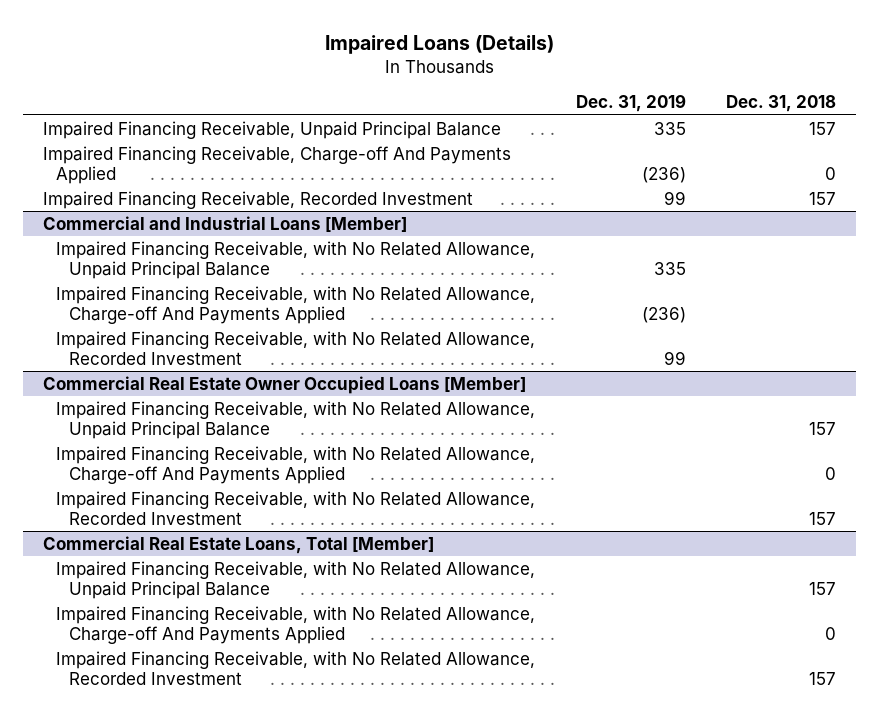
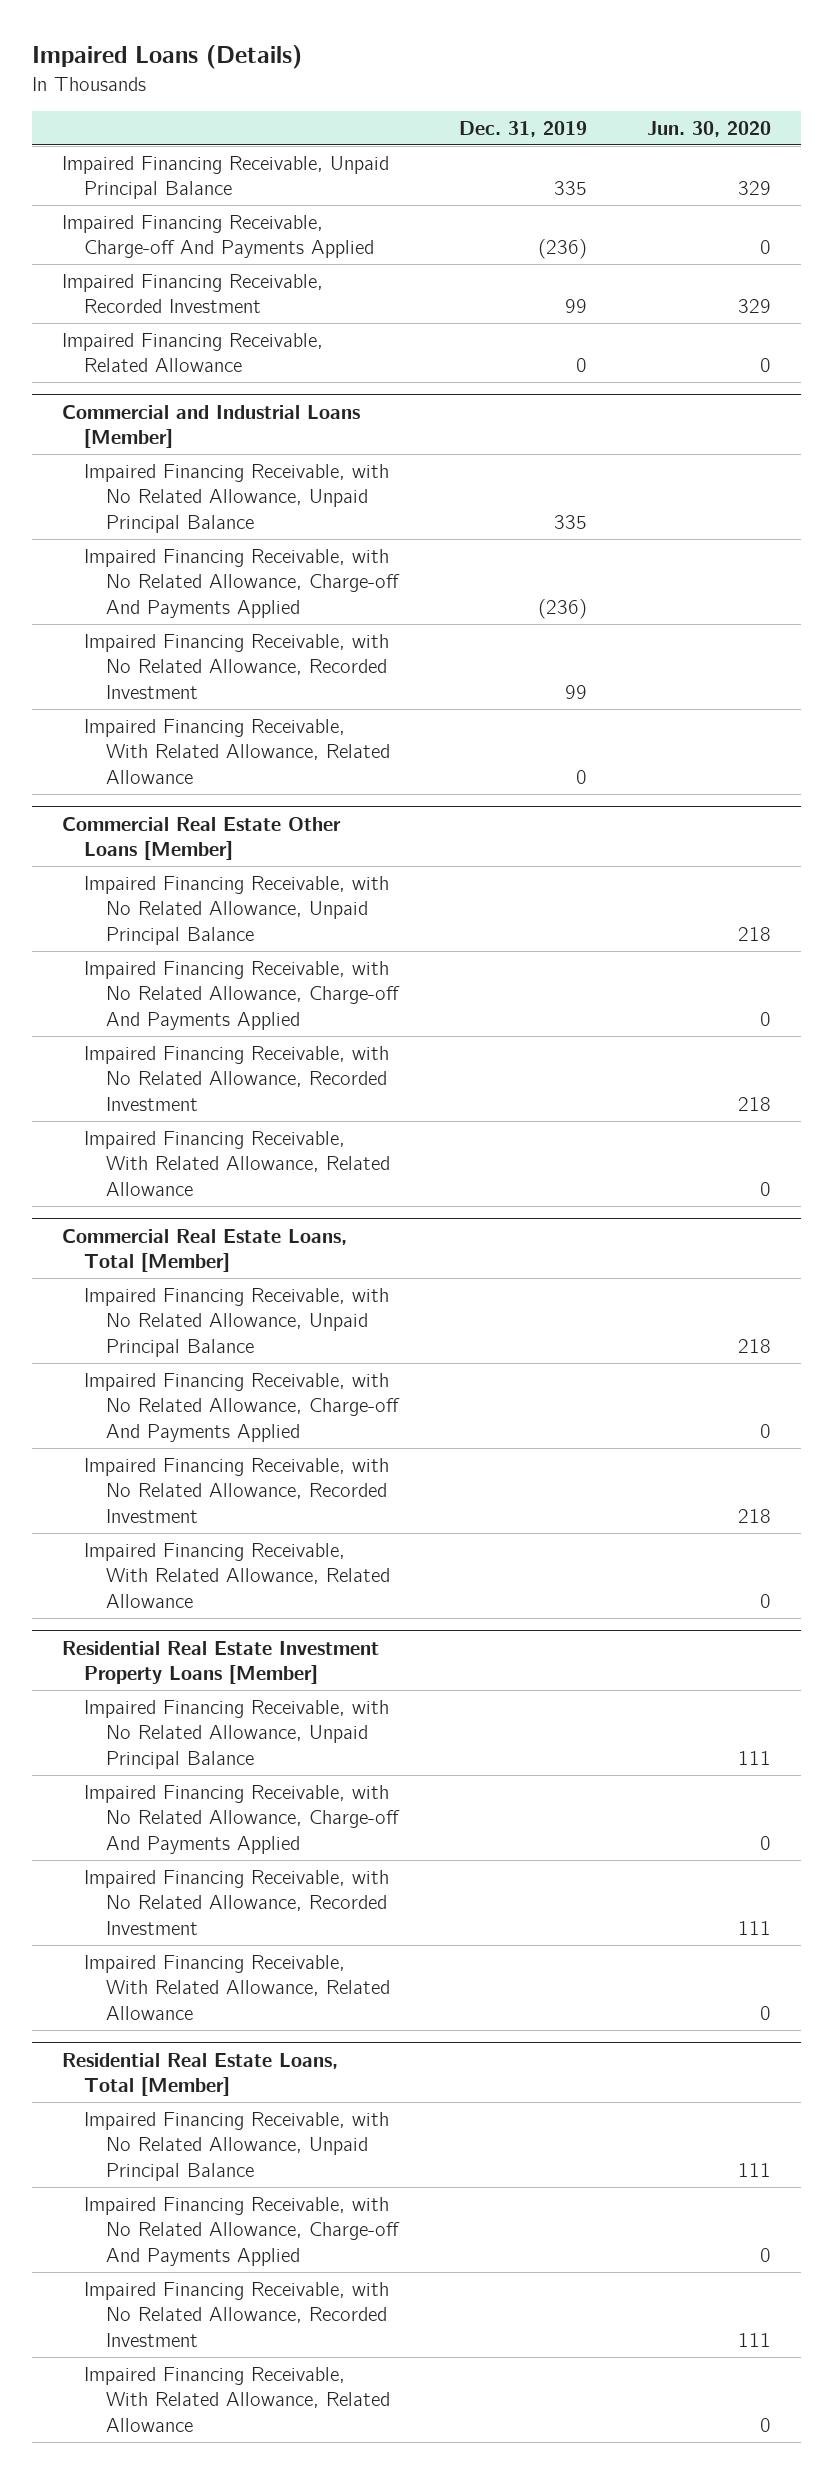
[725,95,836,113] Dec. 31, 2018 -> none
none -> [646,120,771,137] Jun. 30, 2020
none -> [62,332,324,373] Impaired Financing Receivable, Related Allowance
[43,375,527,394] Commercial Real Estate Owner Occupied Loans [Member] -> none
[56,400,536,439] Impaired Financing Receivable, with No Related Allowance, Unpaid Principal Balance -> none
[56,445,536,484] Impaired Financing Receivable, with No Related Allowance, Charge-off And Payments Applied -> none
[56,490,536,525] Impaired Financing Receivable, with No Related Allowance, Recorded Investment -> none
none -> [84,718,391,784] Impaired Financing Receivable, With Related Allowance, Related Allowance
none -> [62,816,342,861] Commercial Real Estate Other Loans [Member]
none -> [84,875,390,945] Impaired Financing Receivable, with No Related Allowance, Unpaid Principal Balance
none -> [84,960,401,1030] Impaired Financing Receivable, with No Related Allowance, Charge-off And Payments Applied
none -> [84,1045,390,1111] Impaired Financing Receivable, with No Related Allowance, Recorded Investment
none -> [84,1130,391,1196] Impaired Financing Receivable, With Related Allowance, Related Allowance
none -> [84,1542,391,1608] Impaired Financing Receivable, With Related Allowance, Related Allowance
none -> [62,1640,380,1685] Residential Real Estate Investment Property Loans [Member]
none -> [84,1699,390,1769] Impaired Financing Receivable, with No Related Allowance, Unpaid Principal Balance
none -> [84,1784,401,1854] Impaired Financing Receivable, with No Related Allowance, Charge-off And Payments Applied
none -> [84,1869,390,1935] Impaired Financing Receivable, with No Related Allowance, Recorded Investment
none -> [84,1954,391,2020] Impaired Financing Receivable, With Related Allowance, Related Allowance
none -> [62,2052,339,2097] Residential Real Estate Loans, Total [Member]
none -> [84,2111,390,2181] Impaired Financing Receivable, with No Related Allowance, Unpaid Principal Balance
none -> [84,2196,401,2266] Impaired Financing Receivable, with No Related Allowance, Charge-off And Payments Applied
none -> [84,2281,390,2347] Impaired Financing Receivable, with No Related Allowance, Recorded Investment
none -> [84,2366,391,2432] Impaired Financing Receivable, With Related Allowance, Related Allowance

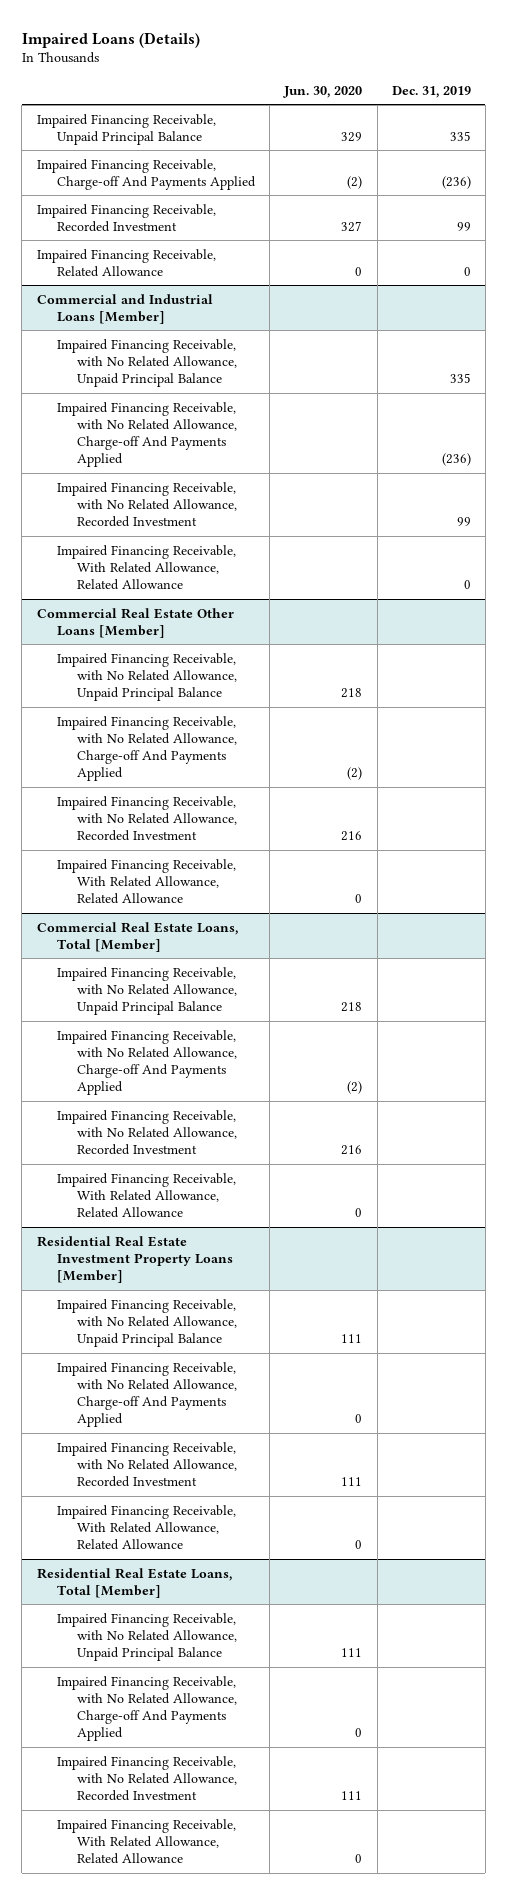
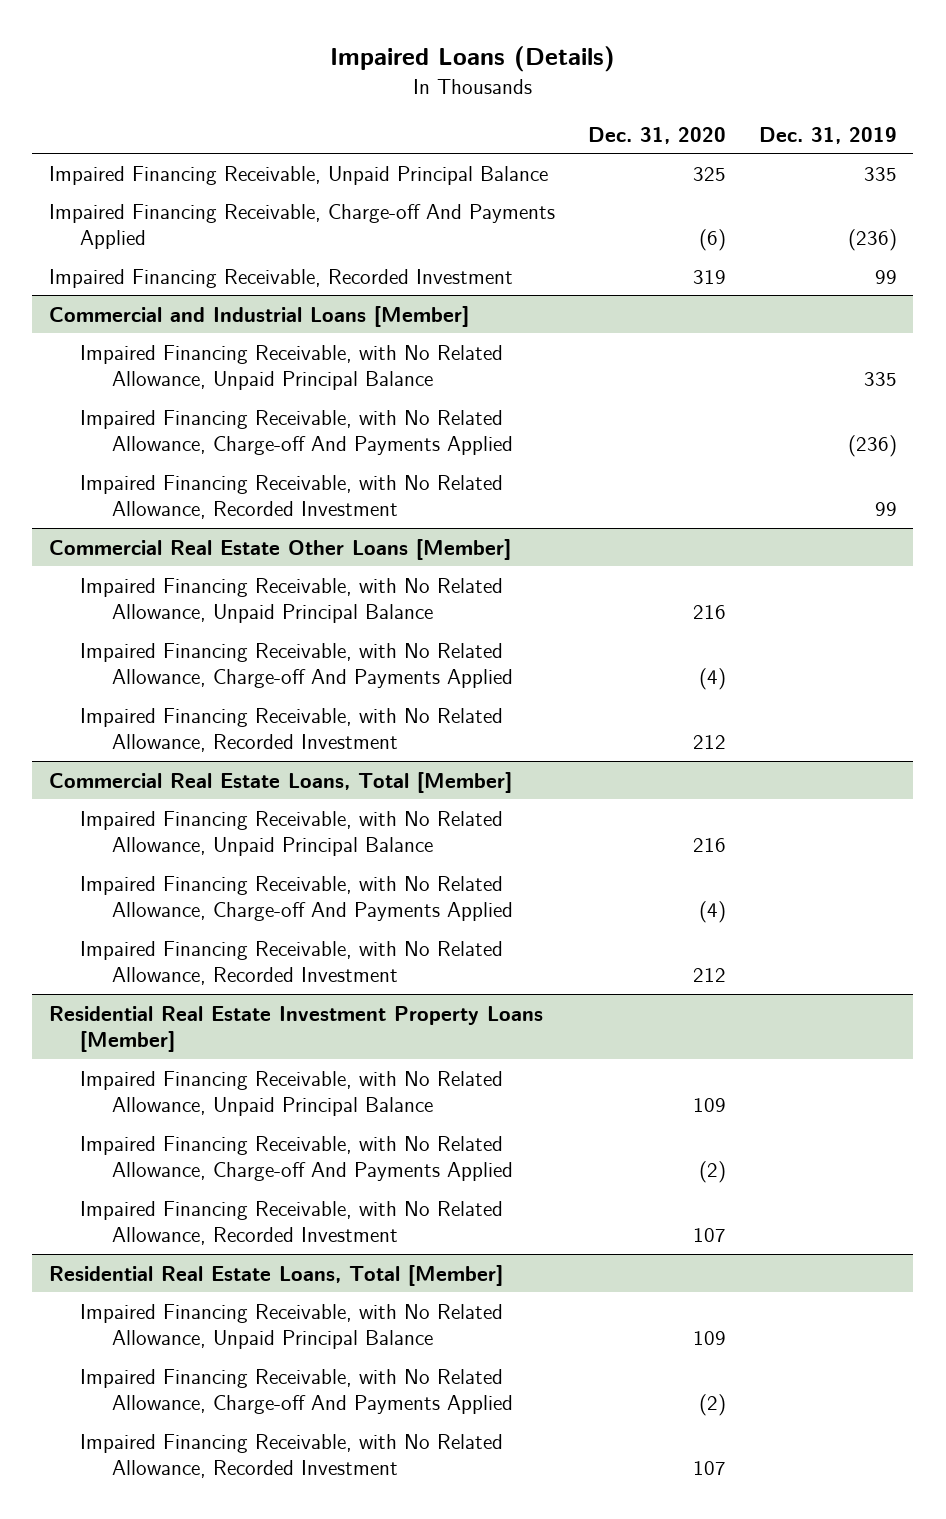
[283,86,363,99] Jun. 30, 2020 -> none
none -> [587,126,726,144] Dec. 31, 2020
[36,248,216,277] Impaired Financing Receivable, Related Allowance -> none
[56,544,236,591] Impaired Financing Receivable, With Related Allowance, Related Allowance -> none
[56,858,236,905] Impaired Financing Receivable, With Related Allowance, Related Allowance -> none
[56,1172,236,1219] Impaired Financing Receivable, With Related Allowance, Related Allowance -> none
[56,1504,236,1551] Impaired Financing Receivable, With Related Allowance, Related Allowance -> none
[56,1818,236,1865] Impaired Financing Receivable, With Related Allowance, Related Allowance -> none

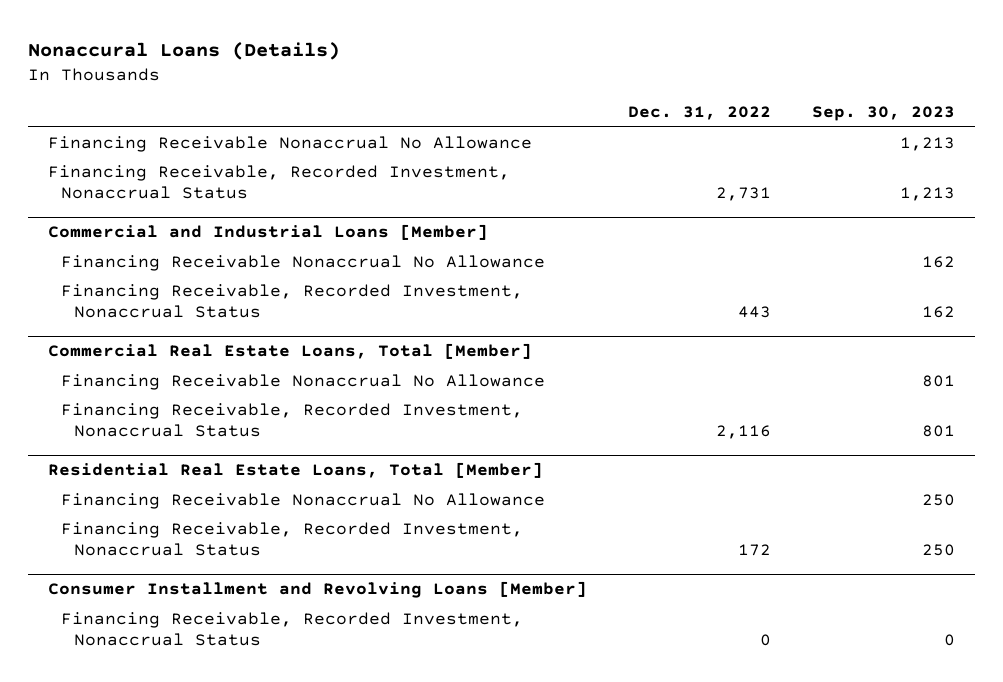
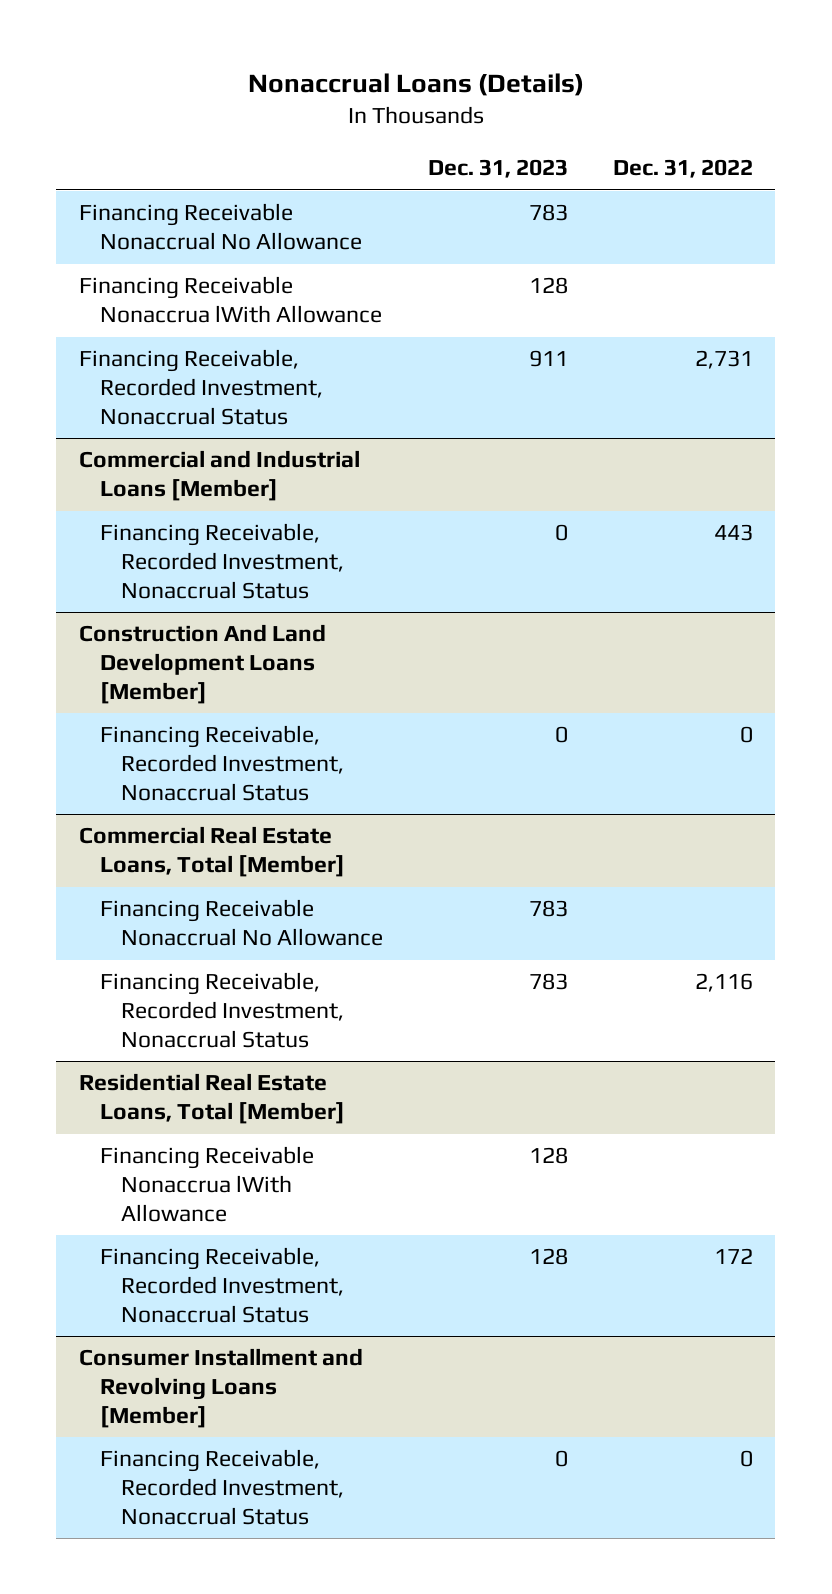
[27,41,340,60] Nonaccural Loans (Details) -> [247,72,584,96] Nonaccrual Loans (Details)
[811,106,955,122] Sep. 30, 2023 -> none
none -> [428,159,569,179] Dec. 31, 2023
none -> [78,276,383,324] Financing Receivable Nonaccrua lWith Allowance
[61,254,546,271] Financing Receivable Nonaccrual No Allowance -> none
none -> [78,624,326,704] Construction And Land Development Loans [Member]
none -> [100,725,345,801] Financing Receivable, Recorded Investment, Nonaccrual Status
[61,492,546,509] Financing Receivable Nonaccrual No Allowance -> none
none -> [100,1146,315,1222] Financing Receivable Nonaccrua lWith Allowance

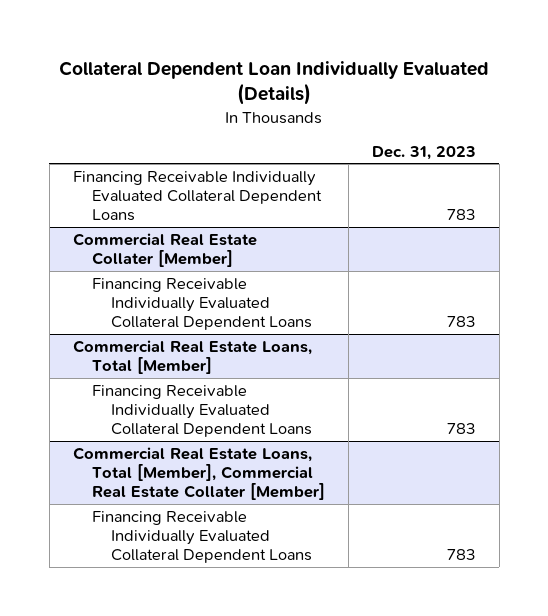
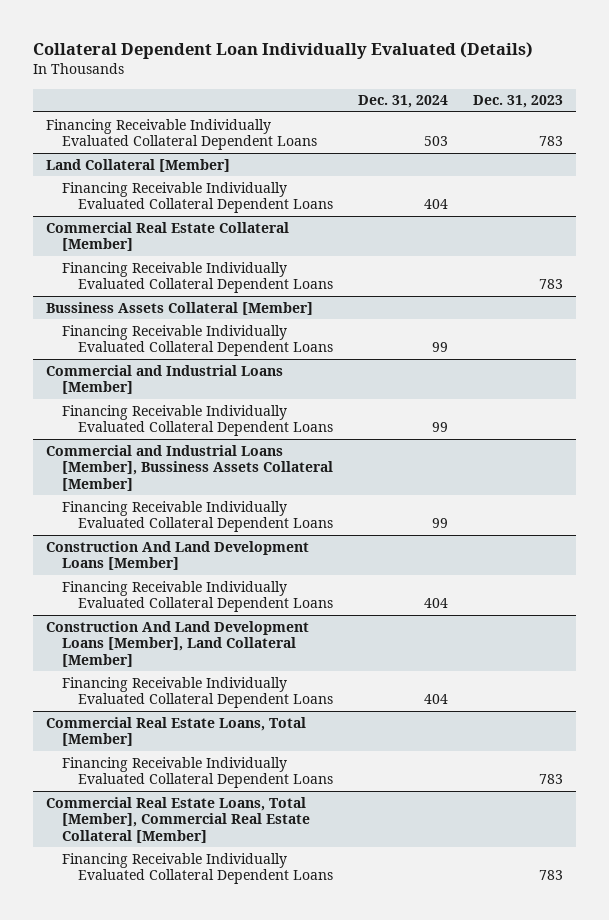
none -> [358,95,449,109] Dec. 31, 2024
none -> [45,158,230,172] Land Collateral [Member]
none -> [61,181,333,214] Financing Receivable Individually Evaluated Collateral Dependent Loans
[72,232,257,267] Commercial Real Estate Collater [Member] -> [45,221,289,252] Commercial Real Estate Collateral [Member]
none -> [45,301,313,315] Bussiness Assets Collateral [Member]
none -> [61,324,333,357] Financing Receivable Individually Evaluated Collateral Dependent Loans
none -> [45,364,283,395] Commercial and Industrial Loans [Member]
none -> [61,404,333,437] Financing Receivable Individually Evaluated Collateral Dependent Loans
none -> [45,444,333,492] Commercial and Industrial Loans [Member], Bussiness Assets Collateral [Member]
none -> [61,500,333,533] Financing Receivable Individually Evaluated Collateral Dependent Loans
none -> [45,540,309,571] Construction And Land Development Loans [Member]
none -> [61,580,333,613] Financing Receivable Individually Evaluated Collateral Dependent Loans
none -> [45,620,309,668] Construction And Land Development Loans [Member], Land Collateral [Member]
none -> [61,676,333,709] Financing Receivable Individually Evaluated Collateral Dependent Loans
[72,446,325,501] Commercial Real Estate Loans, Total [Member], Commercial Real Estate Collater [Member] -> [45,796,310,844] Commercial Real Estate Loans, Total [Member], Commercial Real Estate Collateral [Member]

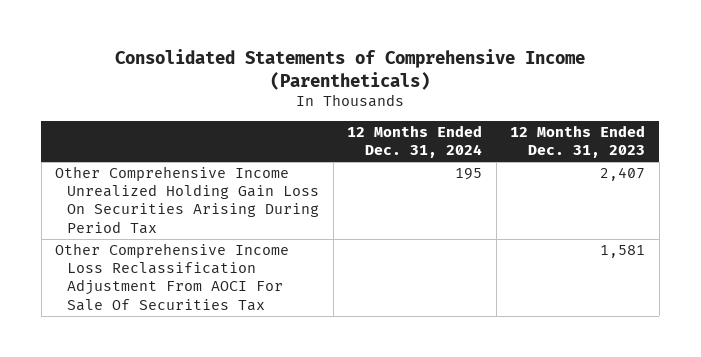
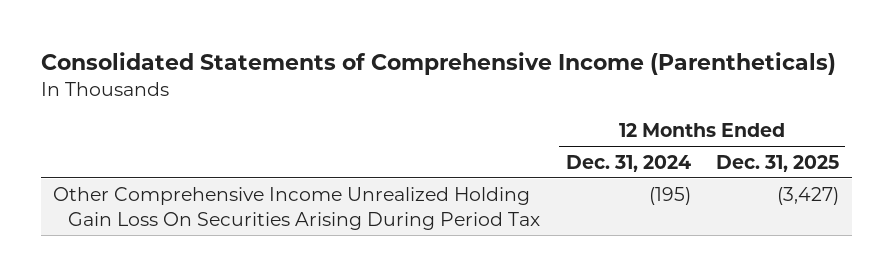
[510,125,646,159] 12 Months Ended Dec. 31, 2023 -> none
none -> [715,154,839,172] Dec. 31, 2025
[55,243,290,311] Other Comprehensive Income Loss Reclassification Adjustment From AOCI For Sale Of Securities Tax -> none
[455,168,483,181] 195 -> [648,187,691,206] (195)

